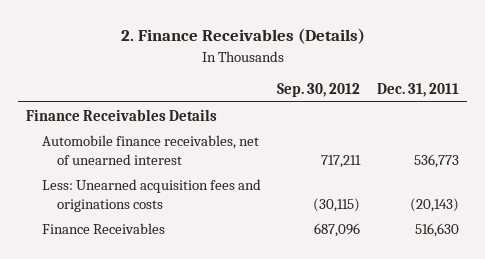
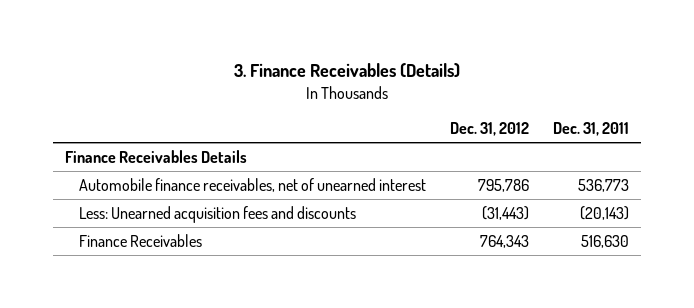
[120,28,365,45] 2. Finance Receivables (Details) -> [233,63,460,79] 3. Finance Receivables (Details)
[277,83,361,98] Sep. 30, 2012 -> none
none -> [449,121,529,136] Dec. 31, 2012
[41,178,261,213] Less: Unearned acquisition fees and originations costs -> [78,205,356,223] Less: Unearned acquisition fees and discounts

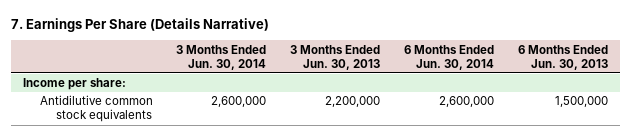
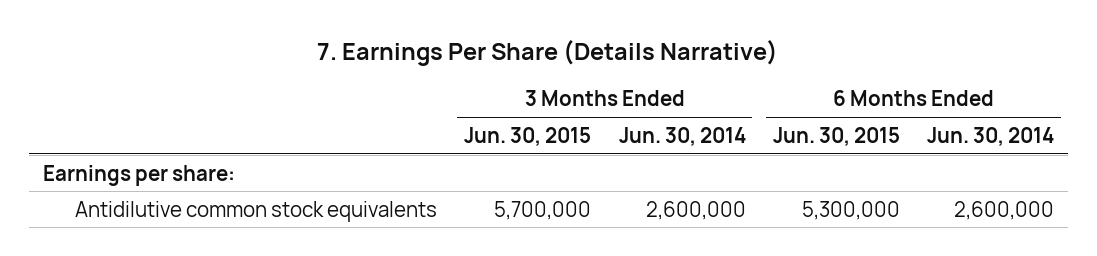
[290,44,381,70] 3 Months Ended Jun. 30, 2013 -> none
[518,44,609,70] 6 Months Ended Jun. 30, 2013 -> none
none -> [464,126,592,146] Jun. 30, 2015
none -> [772,126,900,146] Jun. 30, 2015
[23,78,127,91] Income per share: -> [42,164,235,186] Earnings per share:

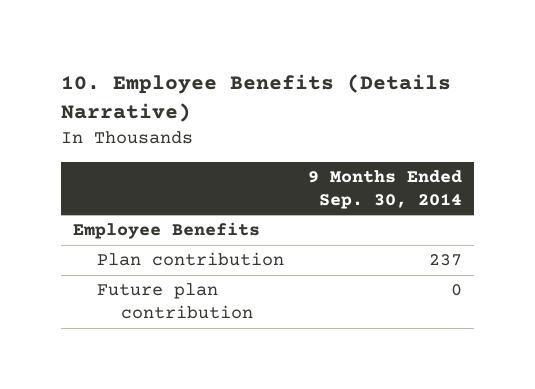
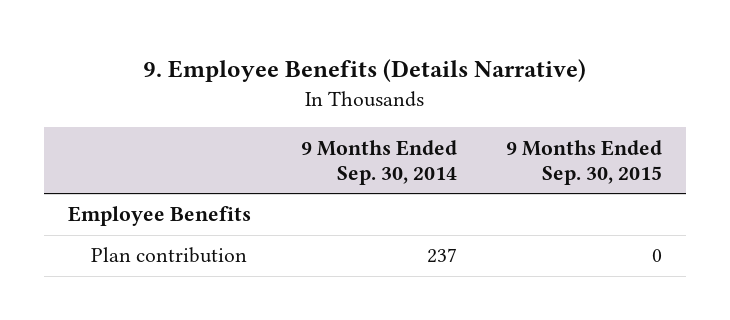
[60,74,451,123] 10. Employee Benefits (Details Narrative) -> [143,59,587,83] 9. Employee Benefits (Details Narrative)
none -> [505,139,662,185] 9 Months Ended Sep. 30, 2015
[96,283,253,319] Future plan contribution -> none

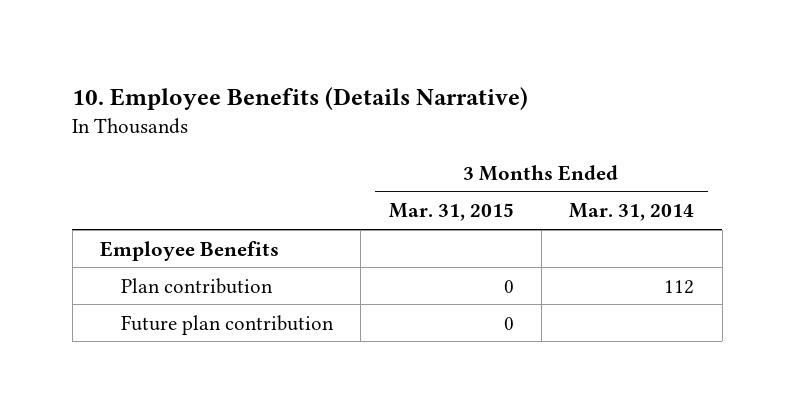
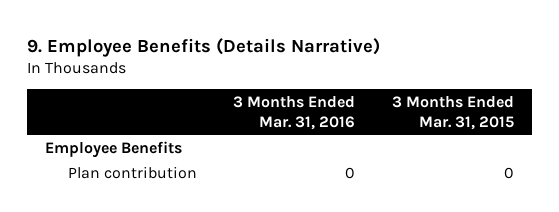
[72,86,529,110] 10. Employee Benefits (Details Narrative) -> [26,37,380,57] 9. Employee Benefits (Details Narrative)
[569,203,695,222] Mar. 31, 2014 -> none
none -> [233,96,356,130] 3 Months Ended Mar. 31, 2016
[120,314,334,335] Future plan contribution -> none

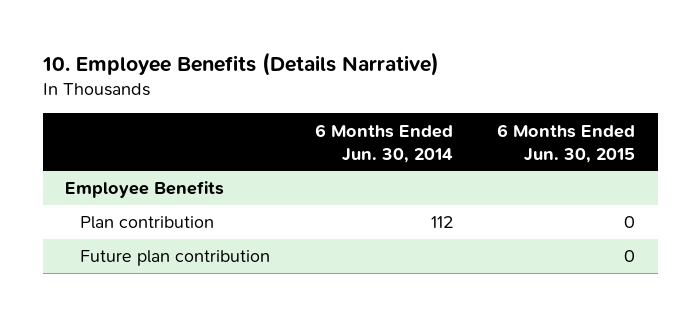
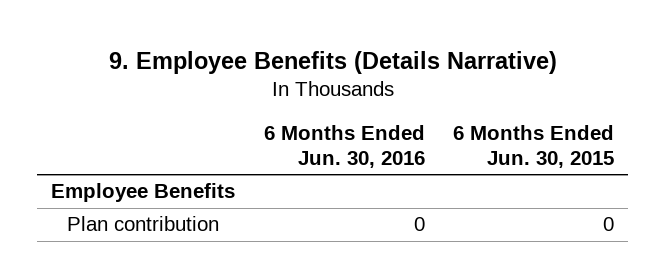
[41,51,439,76] 10. Employee Benefits (Details Narrative) -> [108,50,557,74] 9. Employee Benefits (Details Narrative)
[314,123,453,163] 6 Months Ended Jun. 30, 2014 -> none
none -> [263,125,425,168] 6 Months Ended Jun. 30, 2016
[80,250,271,267] Future plan contribution -> none

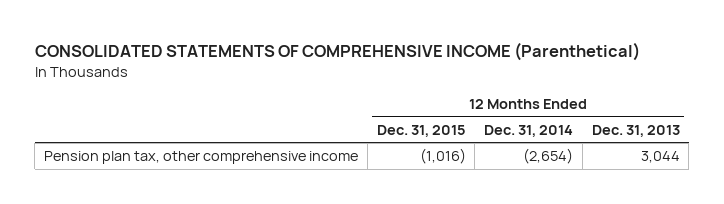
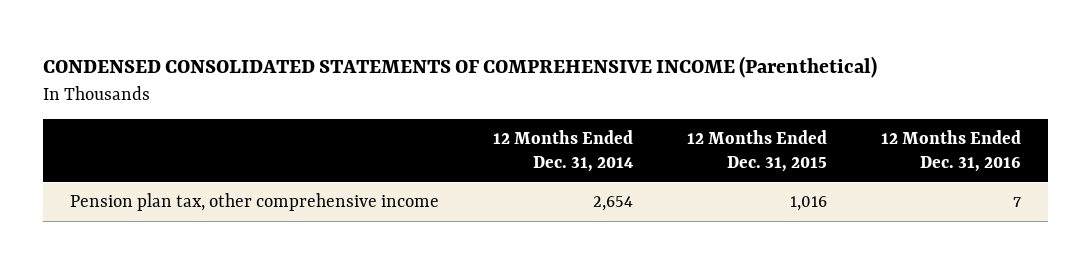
[34,42,640,62] CONSOLIDATED STATEMENTS OF COMPREHENSIVE INCOME (Parenthetical) -> [42,56,877,79] CONDENSED CONSOLIDATED STATEMENTS OF COMPREHENSIVE INCOME (Parenthetical)
[591,124,680,137] Dec. 31, 2013 -> none
none -> [880,129,1021,173] 12 Months Ended Dec. 31, 2016
[419,148,466,165] (1,016) -> [789,196,827,212] 1,016
[523,148,574,165] (2,654) -> [592,196,633,212] 2,654

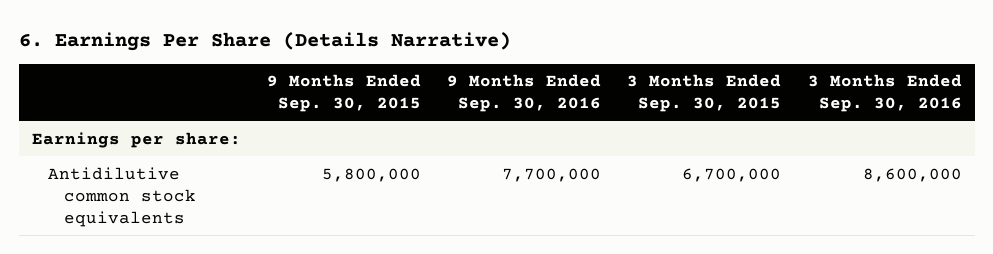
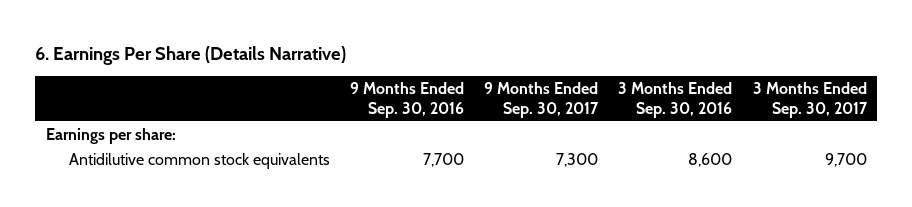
[266,74,421,113] 9 Months Ended Sep. 30, 2015 -> none
[627,74,782,113] 3 Months Ended Sep. 30, 2015 -> none
none -> [484,82,600,118] 9 Months Ended Sep. 30, 2017
none -> [752,82,868,118] 3 Months Ended Sep. 30, 2017
[502,167,602,182] 7,700,000 -> [422,153,464,168] 7,700
[862,167,962,182] 8,600,000 -> [688,153,733,168] 8,600

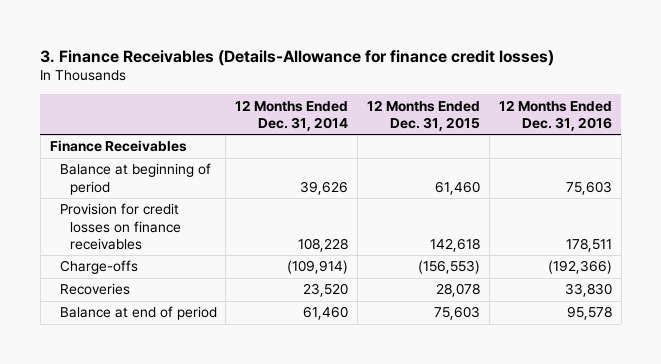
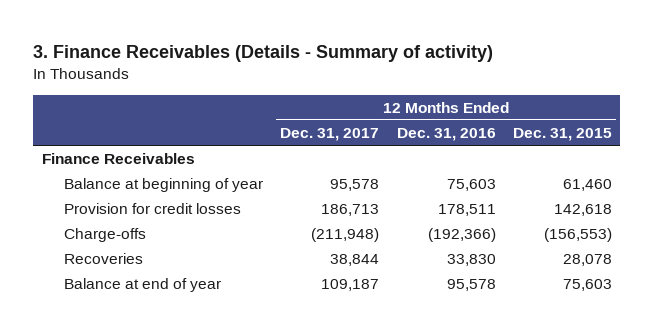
[40,49,555,66] 3. Finance Receivables (Details-Allowance for finance credit losses) -> [33,44,494,62] 3. Finance Receivables (Details - Summary of activity)
[235,99,349,131] 12 Months Ended Dec. 31, 2014 -> none
none -> [280,128,380,142] Dec. 31, 2017
[59,163,211,195] Balance at beginning of period -> [64,178,264,193] Balance at beginning of year
[59,203,181,250] Provision for credit losses on finance receivables -> [64,203,242,215] Provision for credit losses
[59,306,217,321] Balance at end of period -> [64,278,222,293] Balance at end of year

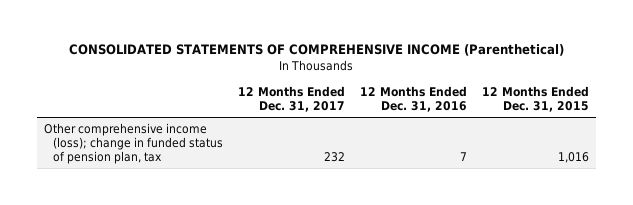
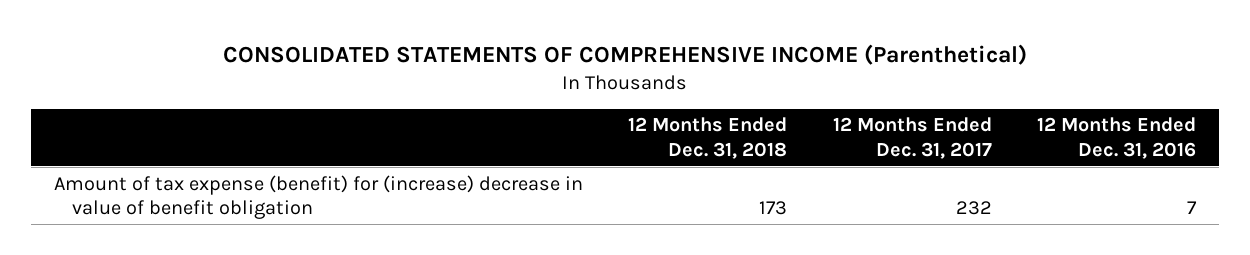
[481,86,589,113] 12 Months Ended Dec. 31, 2015 -> none
none -> [628,117,788,159] 12 Months Ended Dec. 31, 2018
[44,123,223,165] Other comprehensive income (loss); change in funded status of pension plan, tax -> [53,174,583,219] Amount of tax expense (benefit) for (increase) decrease in value of benefit obligation

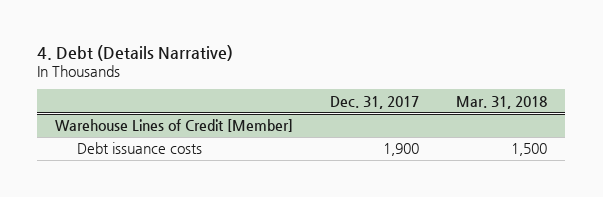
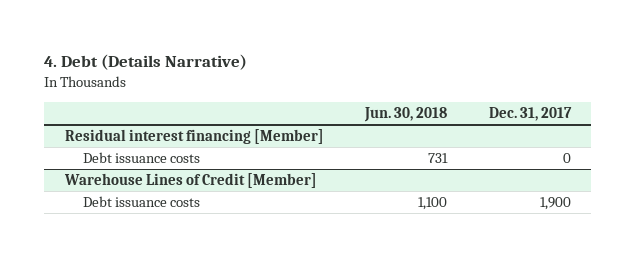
[456,95,548,109] Mar. 31, 2018 -> none
none -> [364,107,448,123] Jun. 30, 2018
none -> [64,129,324,145] Residual interest financing [Member]
none -> [82,152,200,164] Debt issuance costs

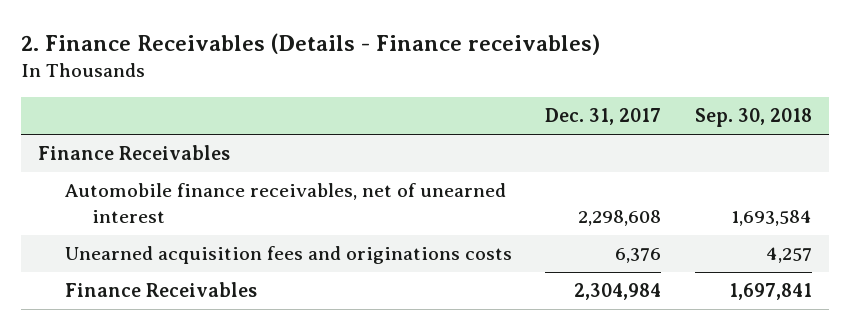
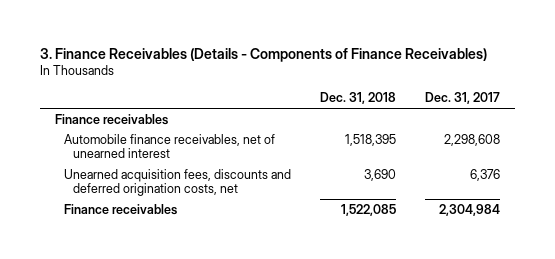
[20,33,600,56] 2. Finance Receivables (Details - Finance receivables) -> [39,47,487,62] 3. Finance Receivables (Details - Components of Finance Receivables)
[694,108,812,128] Sep. 30, 2018 -> none
none -> [320,92,397,105] Dec. 31, 2018
[37,145,230,161] Finance Receivables -> [54,113,168,125] Finance receivables
[64,246,512,265] Unearned acquisition fees and originations costs -> [63,168,291,196] Unearned acquisition fees, discounts and deferred origination costs, net
[64,282,257,298] Finance Receivables -> [63,203,177,215] Finance receivables

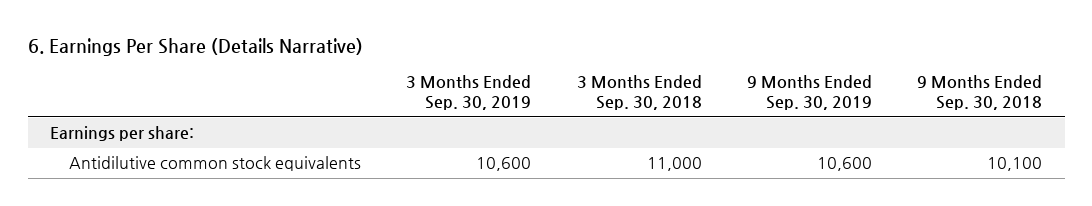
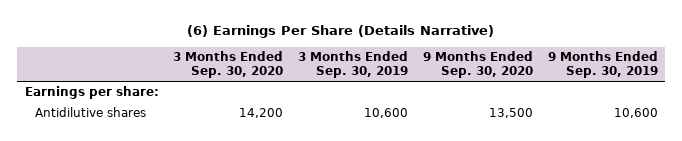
[27,37,363,56] 6. Earnings Per Share (Details Narrative) -> [187,25,495,39] (6) Earnings Per Share (Details Narrative)
[576,75,702,111] 3 Months Ended Sep. 30, 2018 -> none
[917,75,1043,111] 9 Months Ended Sep. 30, 2018 -> none
none -> [173,50,284,78] 3 Months Ended Sep. 30, 2020
none -> [423,50,534,78] 9 Months Ended Sep. 30, 2020
[69,156,362,172] Antidilutive common stock equivalents -> [34,107,146,118] Antidilutive shares

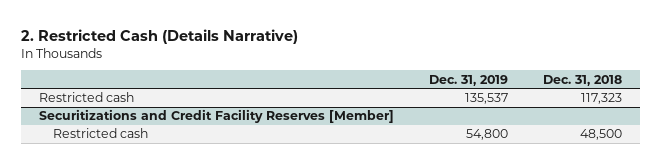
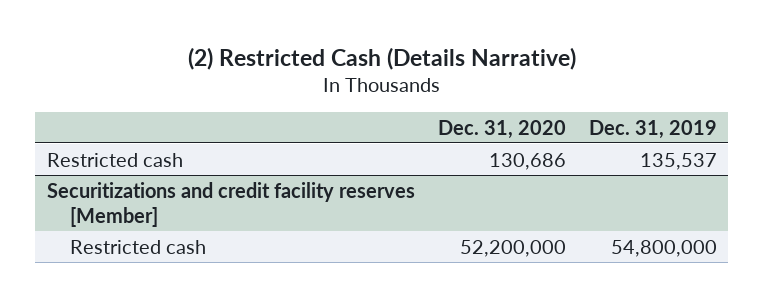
[21,28,299,44] 2. Restricted Cash (Details Narrative) -> [187,46,576,70] (2) Restricted Cash (Details Narrative)
[543,74,623,86] Dec. 31, 2018 -> none
none -> [437,119,566,139] Dec. 31, 2020
[38,109,394,124] Securitizations and Credit Facility Reserves [Member] -> [46,181,415,227] Securitizations and credit facility reserves [Member]
[466,129,509,141] 54,800 -> [610,239,717,257] 54,800,000

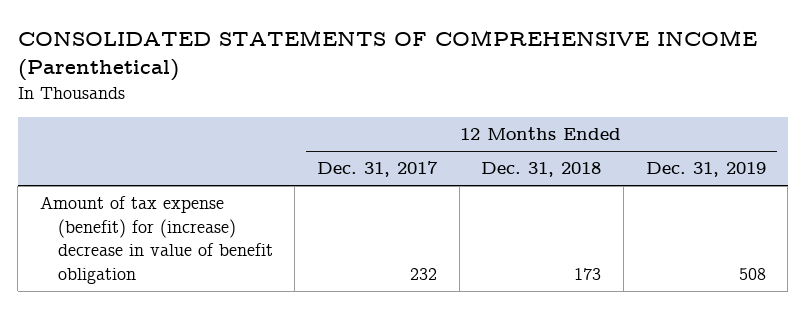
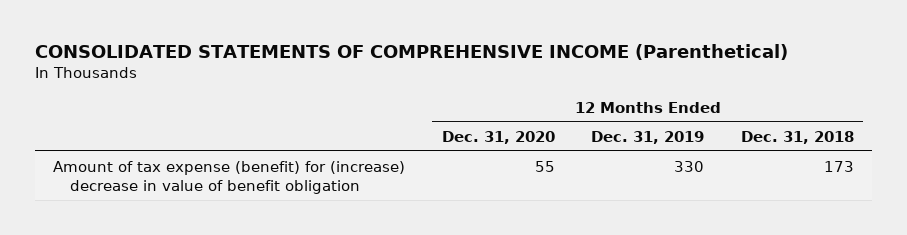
[317,161,439,178] Dec. 31, 2017 -> none
none -> [441,130,555,144] Dec. 31, 2020
[738,268,766,281] 508 -> [674,160,705,172] 330

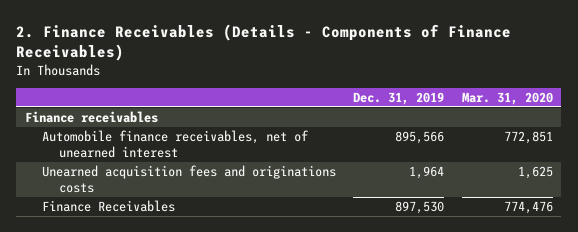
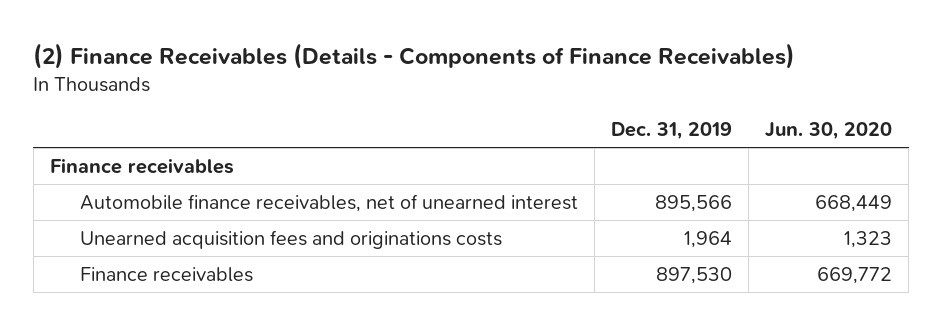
[16,23,512,61] 2. Finance Receivables (Details - Components of Finance Receivables) -> [33,43,796,70] (2) Finance Receivables (Details - Components of Finance Receivables)
[461,91,553,105] Mar. 31, 2020 -> none
none -> [765,121,893,140] Jun. 30, 2020
[41,200,175,213] Finance Receivables -> [79,266,253,282] Finance receivables

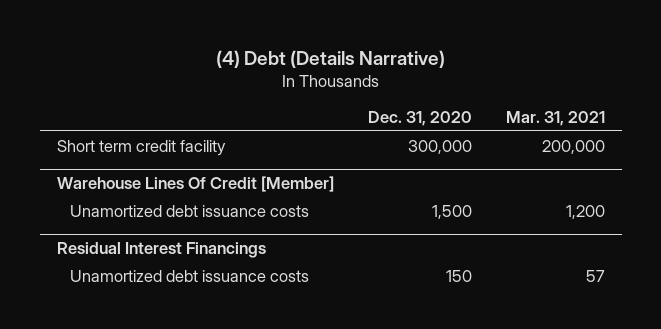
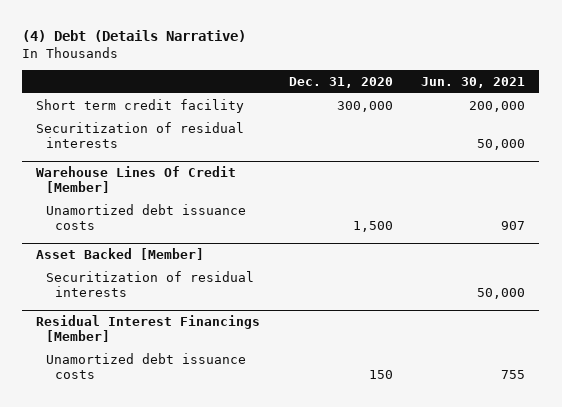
[505,111,605,127] Mar. 31, 2021 -> none
none -> [421,77,526,89] Jun. 30, 2021
none -> [36,121,245,148] Securitization of residual interests
none -> [36,248,205,261] Asset Backed [Member]
none -> [45,270,254,297] Securitization of residual interests
[56,242,266,259] Residual Interest Financings -> [36,315,261,343] Residual Interest Financings [Member]

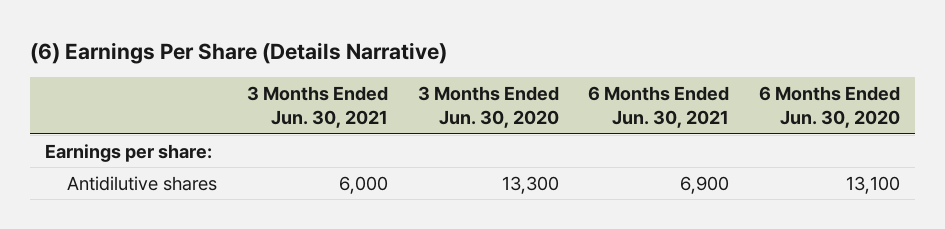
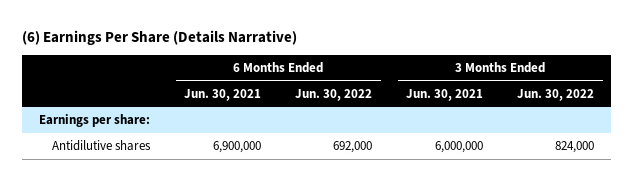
[417,85,559,128] 3 Months Ended Jun. 30, 2020 -> none
[759,85,901,128] 6 Months Ended Jun. 30, 2020 -> none
none -> [295,88,373,101] Jun. 30, 2022
none -> [517,88,595,101] Jun. 30, 2022
[338,175,388,194] 6,000 -> [435,141,484,154] 6,000,000
[680,175,730,194] 6,900 -> [213,141,262,154] 6,900,000

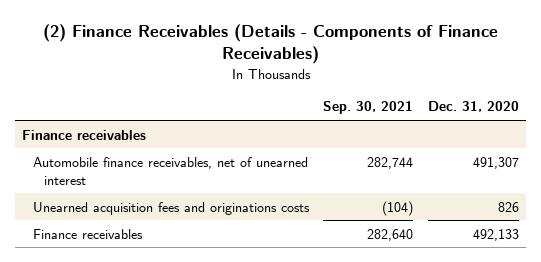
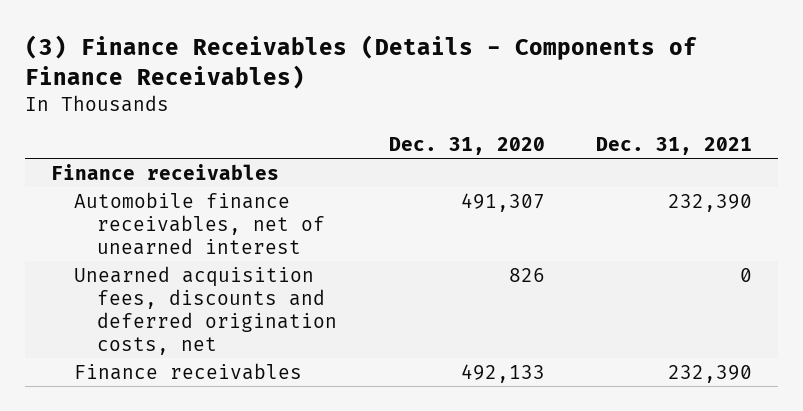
[42,24,498,65] (2) Finance Receivables (Details - Components of Finance Receivables) -> [25,34,698,89] (3) Finance Receivables (Details - Components of Finance Receivables)
[323,101,414,115] Sep. 30, 2021 -> none
none -> [596,136,753,155] Dec. 31, 2021
[33,201,311,215] Unearned acquisition fees and originations costs -> [74,265,338,355] Unearned acquisition fees, discounts and deferred origination costs, net

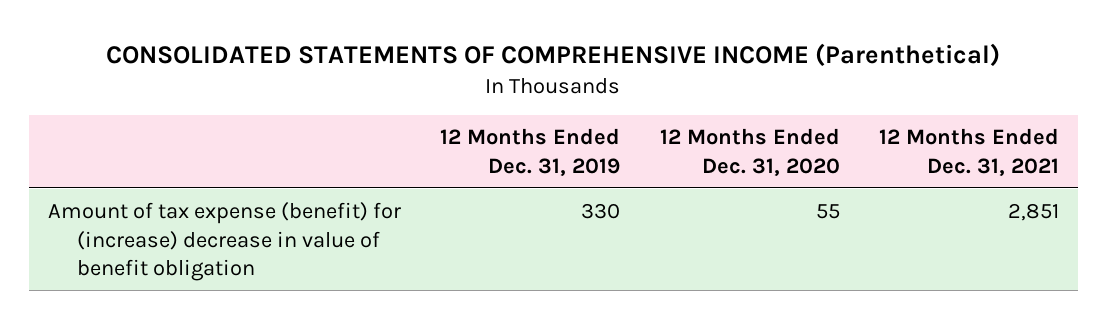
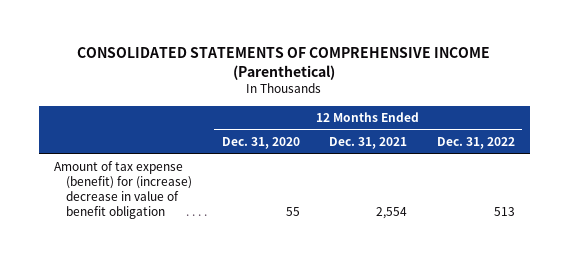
[440,128,621,176] 12 Months Ended Dec. 31, 2019 -> none
none -> [437,137,516,150] Dec. 31, 2022
[1007,202,1059,221] 2,851 -> [376,207,408,220] 2,554

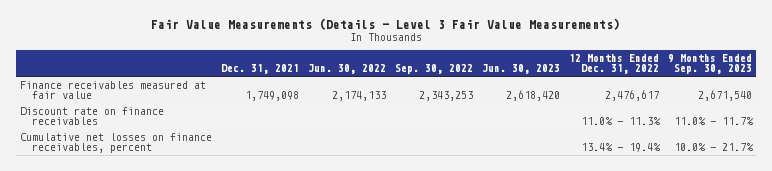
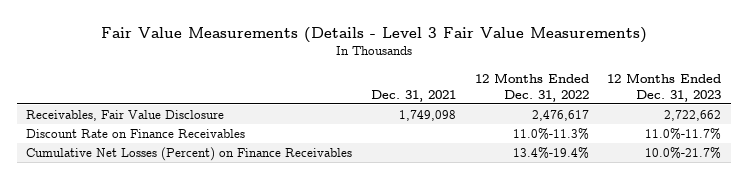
[307,64,386,75] Jun. 30, 2022 -> none
[394,64,473,75] Sep. 30, 2022 -> none
[481,64,560,75] Jun. 30, 2023 -> none
[667,53,752,75] 9 Months Ended Sep. 30, 2023 -> none
none -> [607,72,722,102] 12 Months Ended Dec. 31, 2023
[20,81,207,100] Finance receivables measured at fair value -> [26,110,225,122] Receivables, Fair Value Disclosure
[20,107,165,126] Discount rate on finance receivables -> [26,129,246,139] Discount Rate on Finance Receivables
[580,117,661,126] 11.0% - 11.3% -> [512,128,589,141] 11.0%-11.3%
[20,133,213,154] Cumulative net losses on finance receivables, percent -> [26,147,353,162] Cumulative Net Losses (Percent) on Finance Receivables
[580,143,661,153] 13.4% - 19.4% -> [512,147,589,160] 13.4%-19.4%

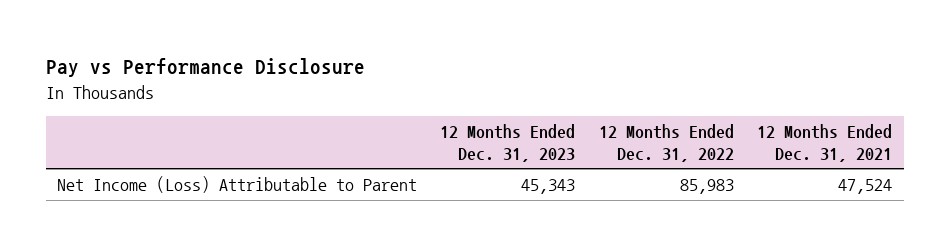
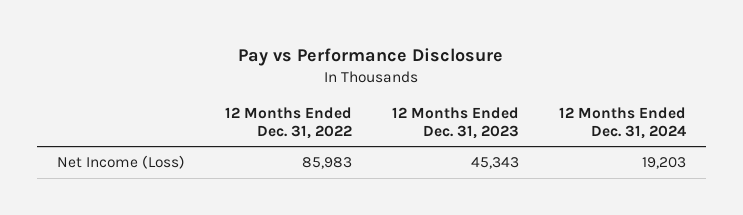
[757,123,893,162] 12 Months Ended Dec. 31, 2021 -> none
none -> [558,106,686,140] 12 Months Ended Dec. 31, 2024
[57,176,418,194] Net Income (Loss) Attributable to Parent -> [56,155,185,170] Net Income (Loss)

